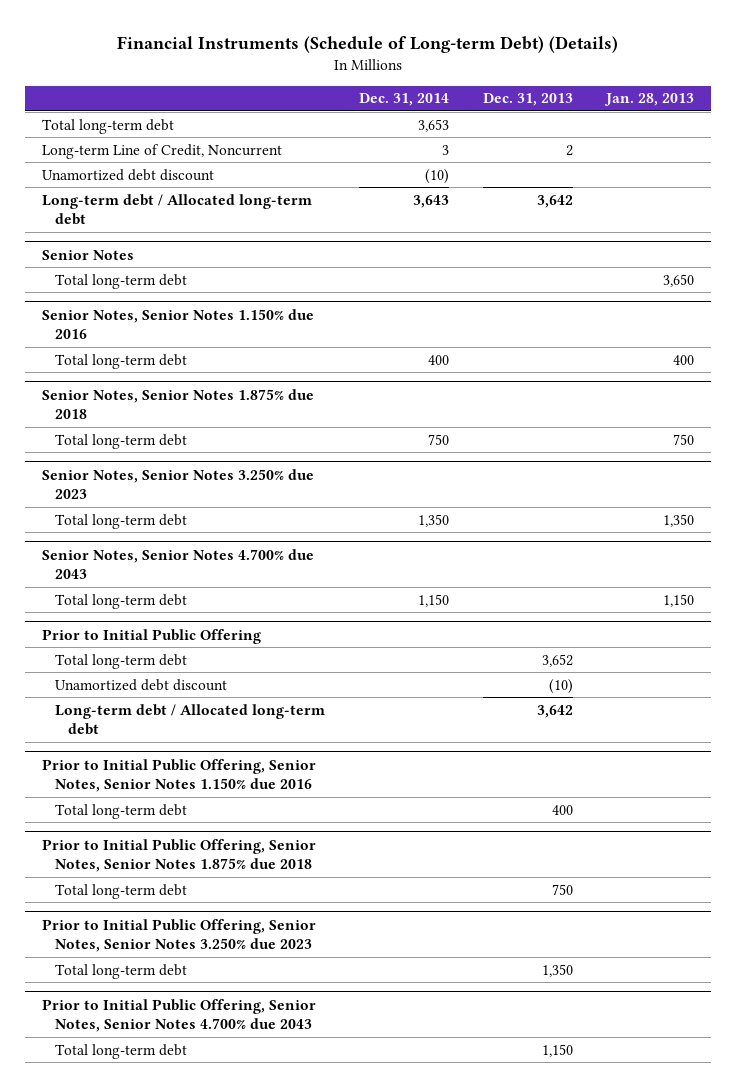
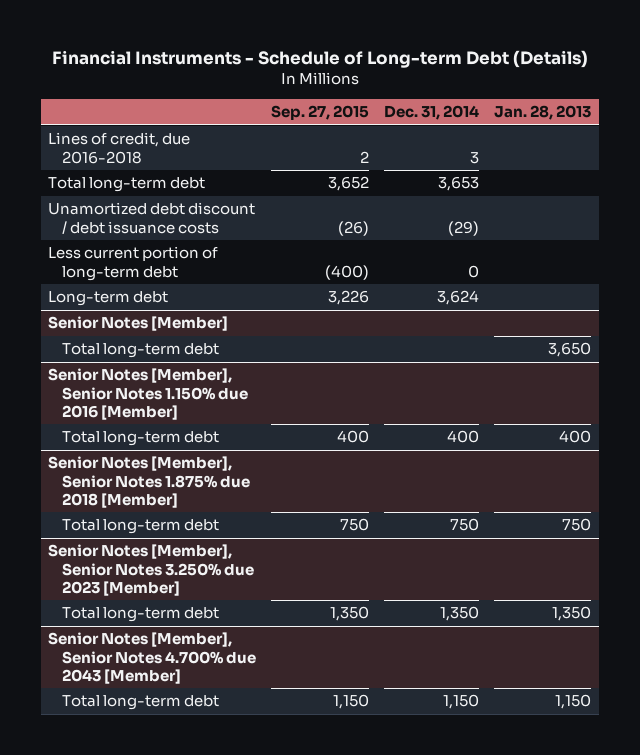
[117,36,619,54] Financial Instruments (Schedule of Long-term Debt) (Details) -> [51,49,588,68] Financial Instruments - Schedule of Long-term Debt (Details)
[482,93,573,107] Dec. 31, 2013 -> none
none -> [271,104,370,120] Sep. 27, 2015
none -> [48,132,191,164] Lines of credit, due 2016-2018
[42,143,283,159] Long-term Line of Credit, Noncurrent -> none
[42,168,215,181] Unamortized debt discount -> [48,202,256,234] Unamortized debt discount / debt issuance costs
[424,168,449,184] (10) -> [448,220,480,236] (29)
none -> [48,246,219,281] Less current portion of long-term debt
[42,193,313,226] Long-term debt / Allocated long-term debt -> [48,291,169,307] Long-term debt
[412,194,449,208] 3,643 -> [437,290,480,306] 3,624
[42,249,135,260] Senior Notes -> [48,316,229,332] Senior Notes [Member]
[42,308,315,340] Senior Notes, Senior Notes 1.150% due 2016 -> [48,368,249,420] Senior Notes [Member], Senior Notes 1.150% due 2016 [Member]
[42,388,315,420] Senior Notes, Senior Notes 1.875% due 2018 -> [48,456,251,508] Senior Notes [Member], Senior Notes 1.875% due 2018 [Member]
[42,468,315,500] Senior Notes, Senior Notes 3.250% due 2023 -> [48,544,255,596] Senior Notes [Member], Senior Notes 3.250% due 2023 [Member]
[42,548,315,580] Senior Notes, Senior Notes 4.700% due 2043 -> [48,632,257,684] Senior Notes [Member], Senior Notes 4.700% due 2043 [Member]
[42,628,262,644] Prior to Initial Public Offering -> none
[55,653,188,669] Total long-term debt -> none
[55,678,228,691] Unamortized debt discount -> none
[55,703,326,736] Long-term debt / Allocated long-term debt -> none
[42,758,317,793] Prior to Initial Public Offering, Senior Notes, Senior Notes 1.150% due 2016 -> none
[55,803,188,819] Total long-term debt -> none
[42,838,317,873] Prior to Initial Public Offering, Senior Notes, Senior Notes 1.875% due 2018 -> none
[55,883,188,899] Total long-term debt -> none
[42,918,317,953] Prior to Initial Public Offering, Senior Notes, Senior Notes 3.250% due 2023 -> none
[55,963,188,979] Total long-term debt -> none
[42,998,317,1033] Prior to Initial Public Offering, Senior Notes, Senior Notes 4.700% due 2043 -> none
[55,1043,188,1059] Total long-term debt -> none

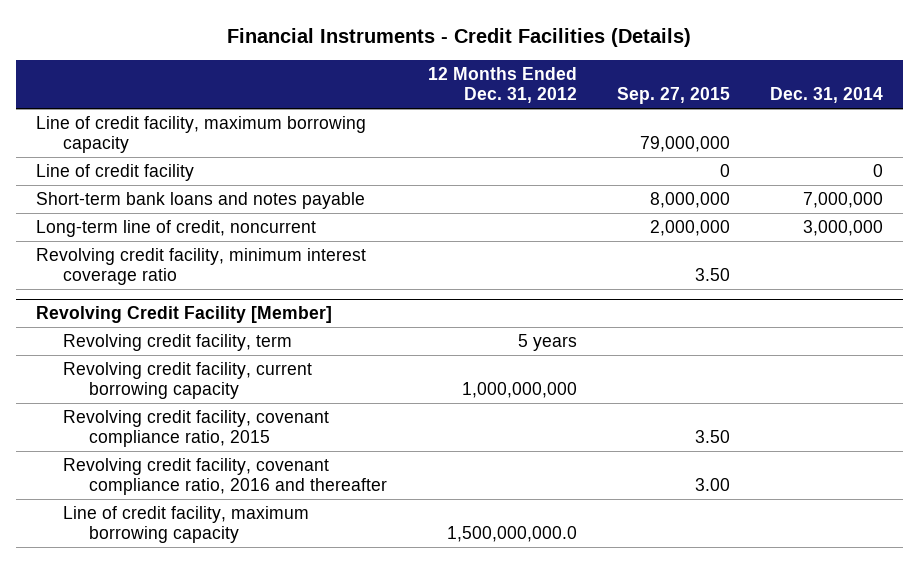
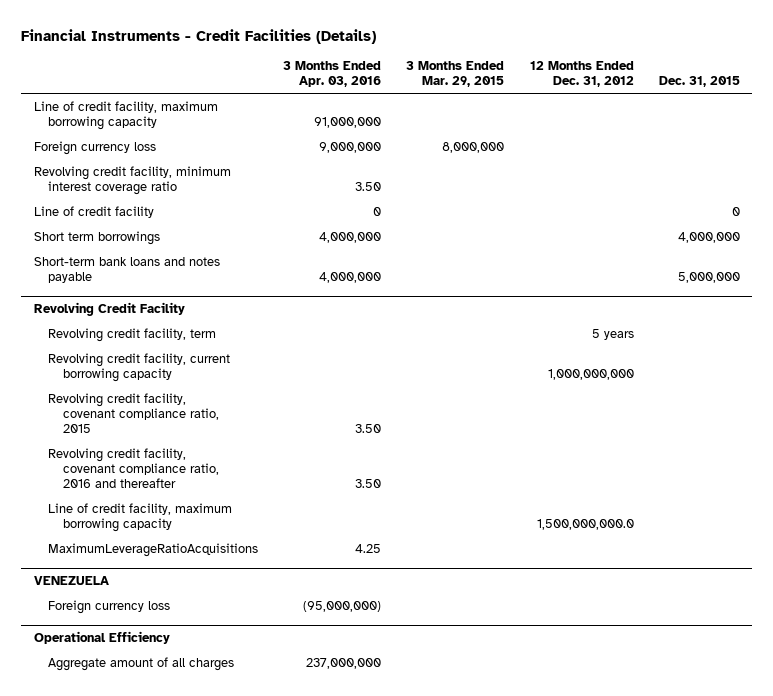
[616,87,730,105] Sep. 27, 2015 -> none
[770,87,884,104] Dec. 31, 2014 -> none
none -> [283,61,382,88] 3 Months Ended Apr. 03, 2016
none -> [406,61,505,88] 3 Months Ended Mar. 29, 2015
none -> [658,76,740,88] Dec. 31, 2015
none -> [33,140,156,155] Foreign currency loss
[35,247,366,286] Revolving credit facility, minimum interest coverage ratio -> [33,165,231,195] Revolving credit facility, minimum interest coverage ratio
none -> [33,230,160,245] Short term borrowings
[35,219,316,237] Long-term line of credit, noncurrent -> none
[35,305,332,323] Revolving Credit Facility [Member] -> [33,302,185,317] Revolving Credit Facility
none -> [48,542,259,557] MaximumLeverageRatioAcquisitions
none -> [33,576,109,586] VENEZUELA
none -> [48,599,171,614] Foreign currency loss
none -> [33,631,170,645] Operational Efficiency
none -> [48,656,235,671] Aggregate amount of all charges

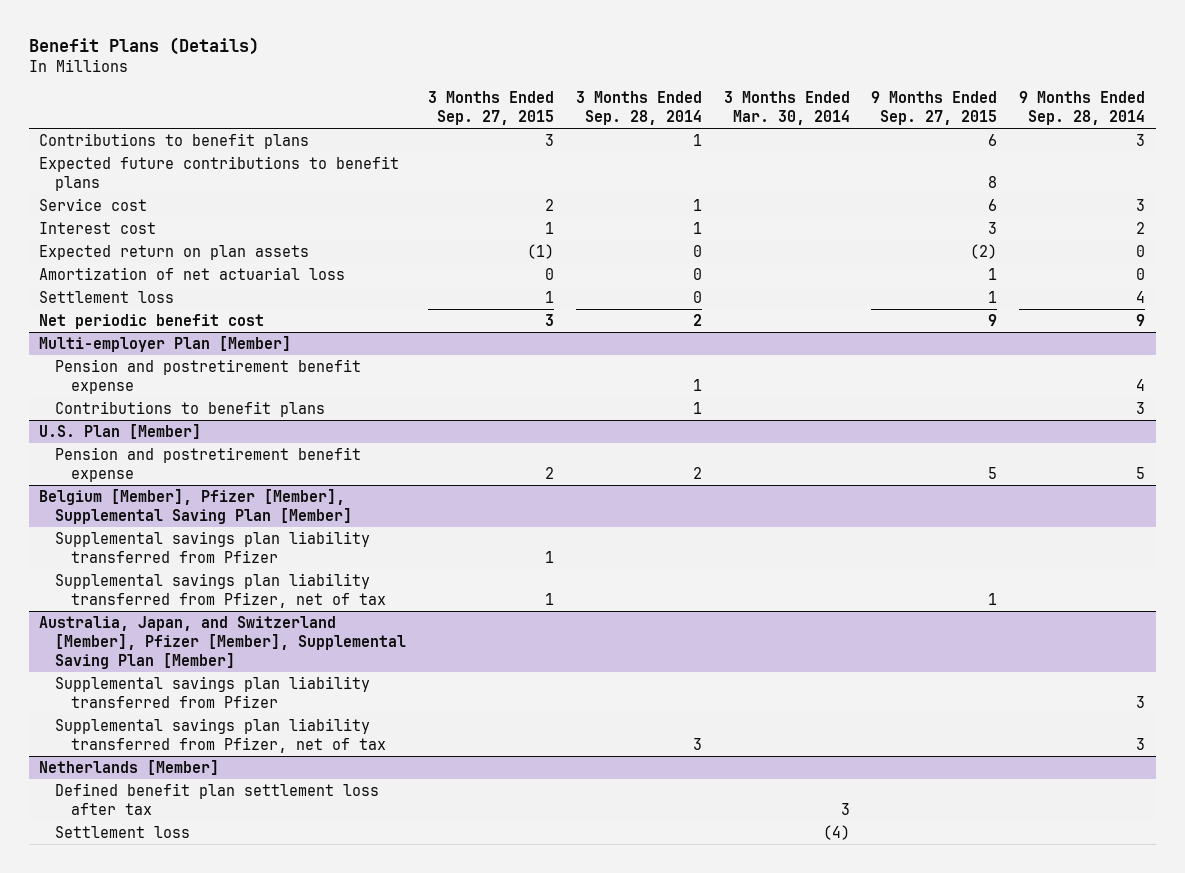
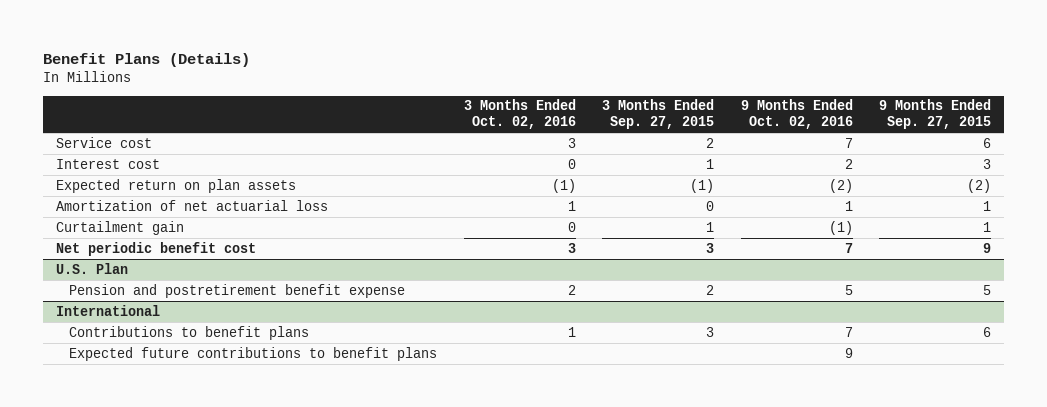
[575,91,702,126] 3 Months Ended Sep. 28, 2014 -> none
[723,91,850,126] 3 Months Ended Mar. 30, 2014 -> none
[1019,91,1146,126] 9 Months Ended Sep. 28, 2014 -> none
none -> [463,99,576,130] 3 Months Ended Oct. 02, 2016
none -> [740,99,853,130] 9 Months Ended Oct. 02, 2016
[39,132,310,149] Contributions to benefit plans -> none
[39,155,400,191] Expected future contributions to benefit plans -> none
[39,290,175,303] Settlement loss -> none
none -> [56,220,185,235] Curtailment gain
[39,335,292,352] Multi-employer Plan [Member] -> none
[55,358,362,394] Pension and postretirement benefit expense -> none
[55,400,326,417] Contributions to benefit plans -> none
[39,423,202,439] U.S. Plan [Member] -> [56,262,129,274] U.S. Plan
[39,488,353,524] Belgium [Member], Pfizer [Member], Supplemental Saving Plan [Member] -> none
[55,530,371,563] Supplemental savings plan liability transferred from Pfizer -> none
[55,572,386,608] Supplemental savings plan liability transferred from Pfizer, net of tax -> none
[39,615,407,669] Australia, Japan, and Switzerland [Member], Pfizer [Member], Supplemental Saving Plan [Member] -> none
[55,675,371,708] Supplemental savings plan liability transferred from Pfizer -> none
[55,717,386,753] Supplemental savings plan liability transferred from Pfizer, net of tax -> none
[39,759,220,775] Netherlands [Member] -> none
[55,782,380,815] Defined benefit plan settlement loss after tax -> none
[55,825,191,838] Settlement loss -> none
none -> [56,304,161,316] International
none -> [69,325,310,340] Contributions to benefit plans
none -> [69,346,438,361] Expected future contributions to benefit plans

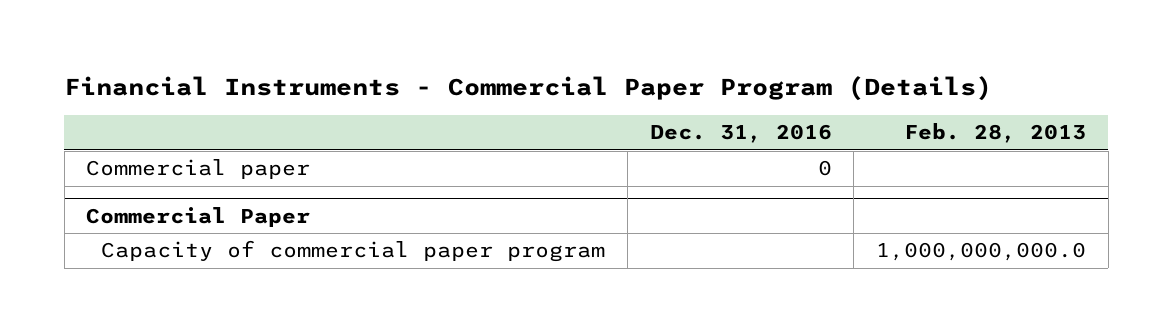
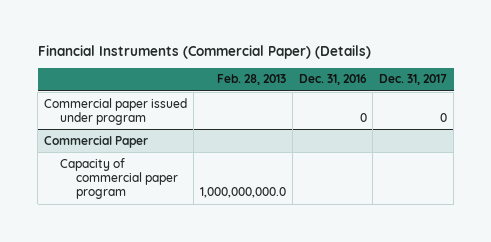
[64,76,993,102] Financial Instruments - Commercial Paper Program (Details) -> [37,44,371,59] Financial Instruments (Commercial Paper) (Details)
none -> [379,74,448,86] Dec. 31, 2017
[86,159,311,180] Commercial paper -> [43,97,187,125] Commercial paper issued under program

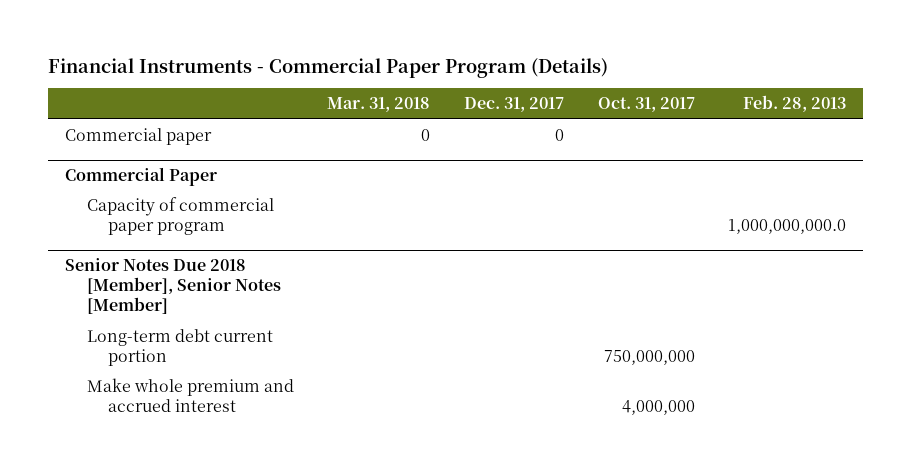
[37,44,371,59] Financial Instruments (Commercial Paper) (Details) -> [47,57,608,78] Financial Instruments - Commercial Paper Program (Details)
[298,74,367,86] Dec. 31, 2016 -> none
none -> [327,97,431,113] Mar. 31, 2018
none -> [597,97,695,113] Oct. 31, 2017
[43,97,187,125] Commercial paper issued under program -> [64,127,212,145] Commercial paper
none -> [64,257,281,315] Senior Notes Due 2018 [Member], Senior Notes [Member]
none -> [86,328,273,367] Long-term debt current portion
none -> [86,377,294,413] Make whole premium and accrued interest

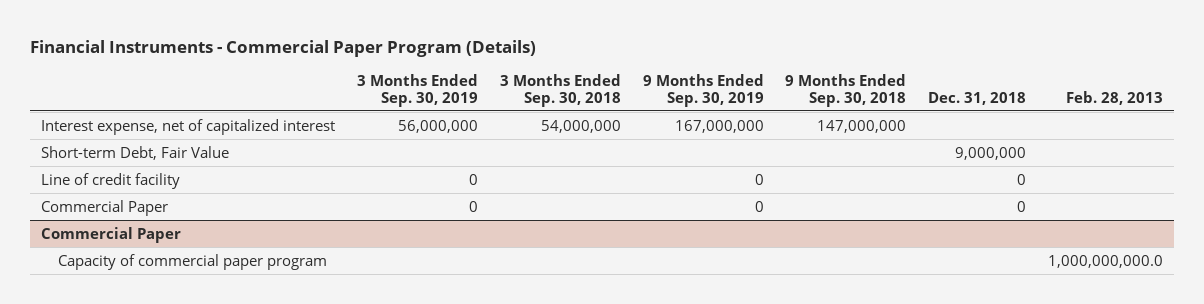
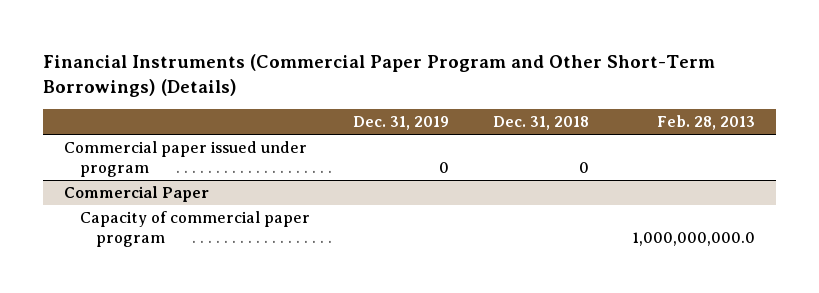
[30,39,537,57] Financial Instruments - Commercial Paper Program (Details) -> [42,53,715,97] Financial Instruments (Commercial Paper Program and Other Short-Term Borrowings) (Details)
[357,73,479,107] 3 Months Ended Sep. 30, 2019 -> none
[499,73,621,107] 3 Months Ended Sep. 30, 2018 -> none
[642,73,764,107] 9 Months Ended Sep. 30, 2019 -> none
[785,73,907,107] 9 Months Ended Sep. 30, 2018 -> none
none -> [353,116,450,131] Dec. 31, 2019
[41,118,336,135] Interest expense, net of capitalized interest -> none
[41,145,230,160] Short-term Debt, Fair Value -> none
[41,172,181,189] Line of credit facility -> none
[41,199,169,216] Commercial Paper -> [64,141,308,177] Commercial paper issued under program

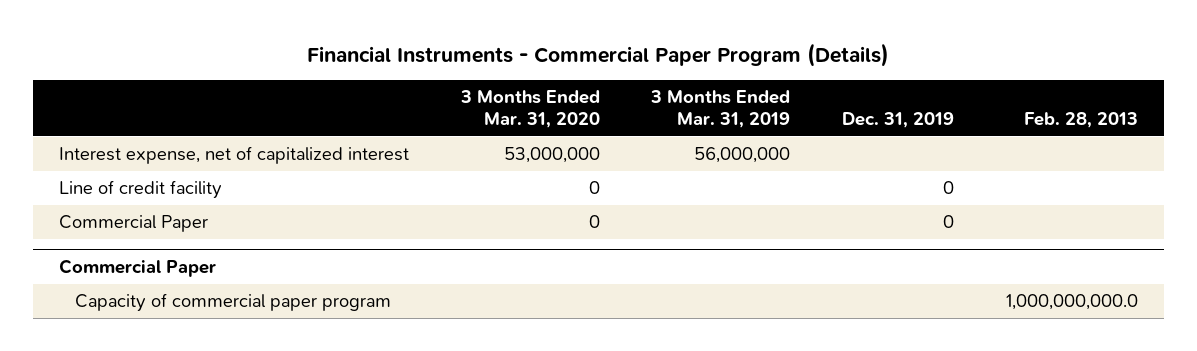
[42,53,715,97] Financial Instruments (Commercial Paper Program and Other Short-Term Borrowings) (Details) -> [307,42,890,67] Financial Instruments - Commercial Paper Program (Details)
[492,116,589,131] Dec. 31, 2018 -> none
none -> [459,90,600,129] 3 Months Ended Mar. 31, 2020
none -> [650,90,791,129] 3 Months Ended Mar. 31, 2019
none -> [59,146,410,165] Interest expense, net of capitalized interest
none -> [59,180,223,200] Line of credit facility
[64,141,308,177] Commercial paper issued under program -> [59,215,209,233] Commercial Paper

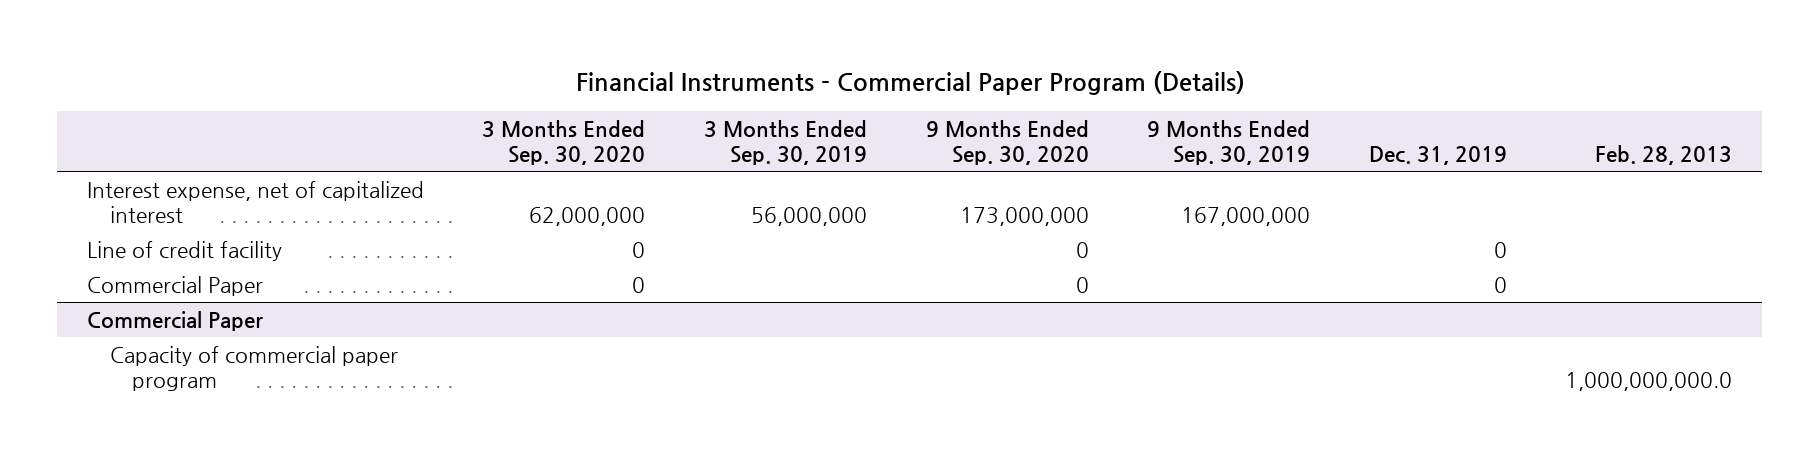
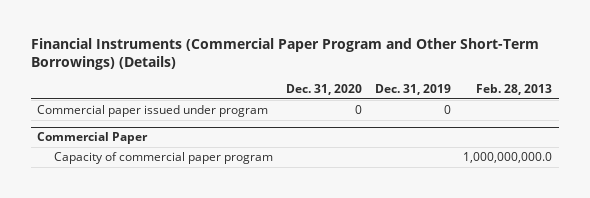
[575,70,1245,95] Financial Instruments - Commercial Paper Program (Details) -> [31,38,540,71] Financial Instruments (Commercial Paper Program and Other Short-Term Borrowings) (Details)
[482,119,646,166] 3 Months Ended Sep. 30, 2020 -> none
[703,119,867,166] 3 Months Ended Sep. 30, 2019 -> none
[925,119,1089,166] 9 Months Ended Sep. 30, 2020 -> none
[1147,119,1311,166] 9 Months Ended Sep. 30, 2019 -> none
none -> [285,84,362,96] Dec. 31, 2020
[86,180,424,224] Interest expense, net of capitalized interest -> none
[86,240,282,261] Line of credit facility -> none
[86,275,263,296] Commercial Paper -> [37,105,269,118] Commercial paper issued under program

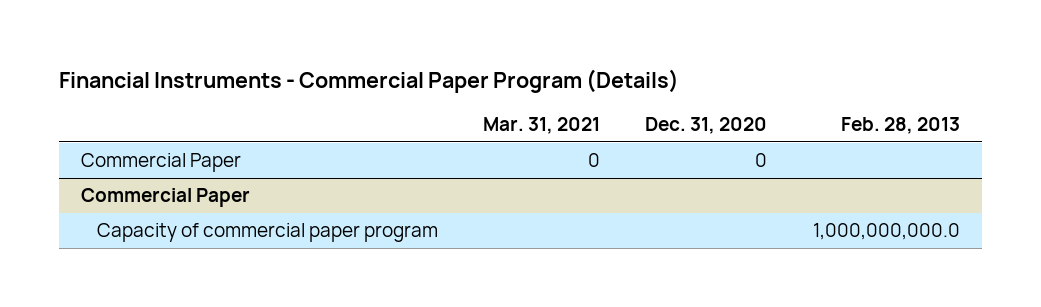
[31,38,540,71] Financial Instruments (Commercial Paper Program and Other Short-Term Borrowings) (Details) -> [58,69,679,94] Financial Instruments - Commercial Paper Program (Details)
[374,84,451,96] Dec. 31, 2019 -> none
none -> [483,117,601,135] Mar. 31, 2021
[37,105,269,118] Commercial paper issued under program -> [81,153,242,173] Commercial Paper

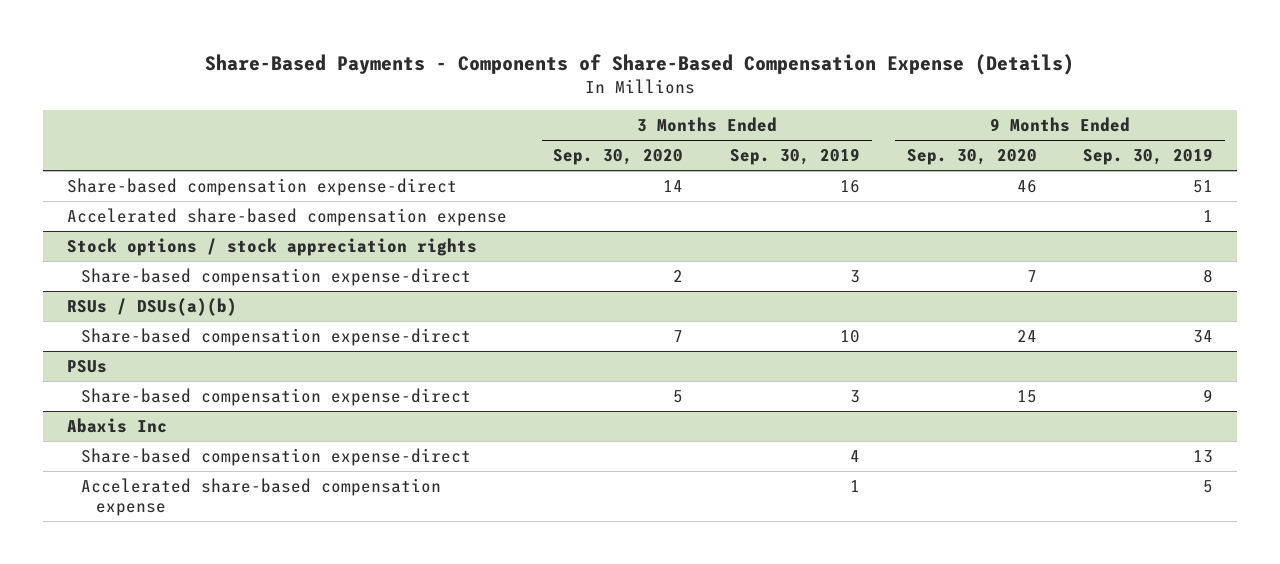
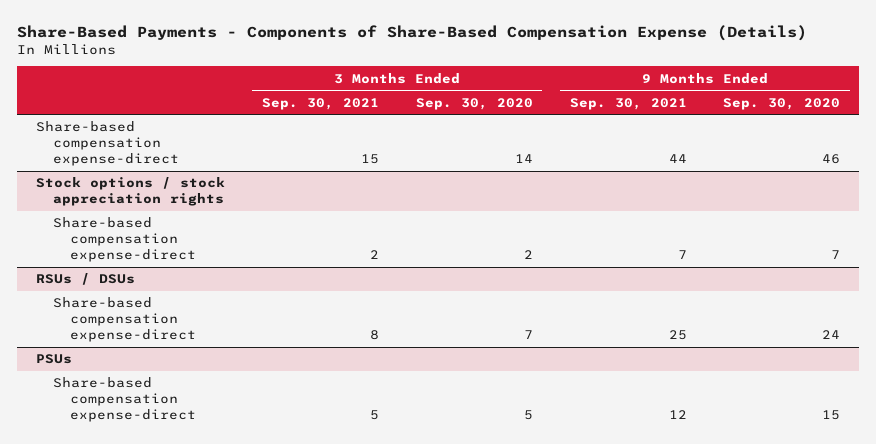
[729,148,860,166] Sep. 30, 2019 -> none
[1083,148,1214,166] Sep. 30, 2019 -> none
none -> [261,97,379,110] Sep. 30, 2021
none -> [569,97,687,110] Sep. 30, 2021
[66,208,507,227] Accelerated share-based compensation expense -> none
[66,298,237,317] RSUs / DSUs(a)(b) -> [35,273,135,286] RSUs / DSUs
[66,418,167,434] Abaxis Inc -> none
[81,448,472,467] Share-based compensation expense-direct -> none
[81,478,442,516] Accelerated share-based compensation expense -> none

